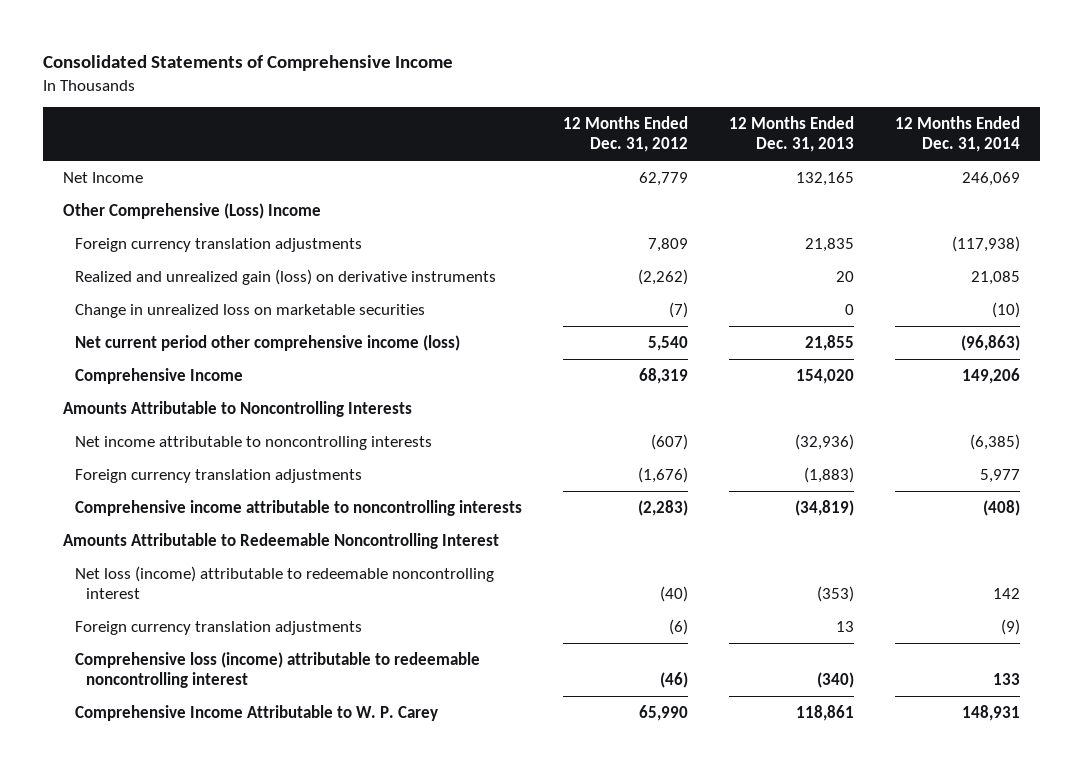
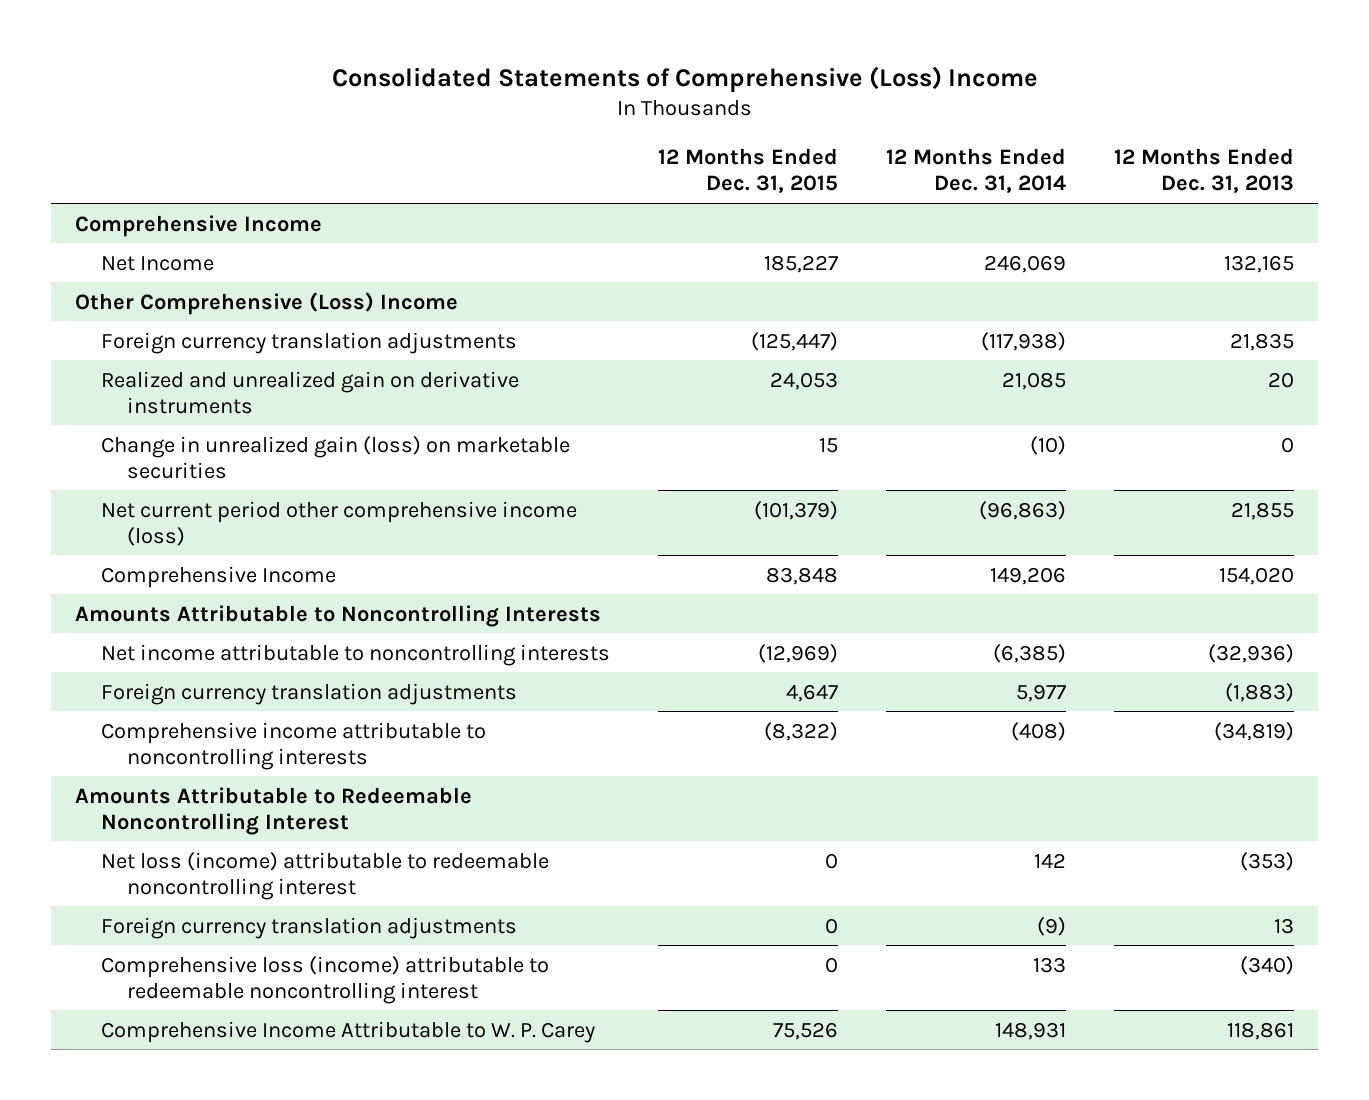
[42,55,453,72] Consolidated Statements of Comprehensive Income -> [331,65,1038,93] Consolidated Statements of Comprehensive (Loss) Income
[562,115,688,153] 12 Months Ended Dec. 31, 2012 -> none
none -> [658,148,839,194] 12 Months Ended Dec. 31, 2015
none -> [75,214,323,237] Comprehensive Income
[74,268,496,285] Realized and unrealized gain (loss) on derivative instruments -> [101,370,520,414] Realized and unrealized gain on derivative instruments
[74,303,425,318] Change in unrealized loss on marketable securities -> [101,435,571,479] Change in unrealized gain (loss) on marketable securities

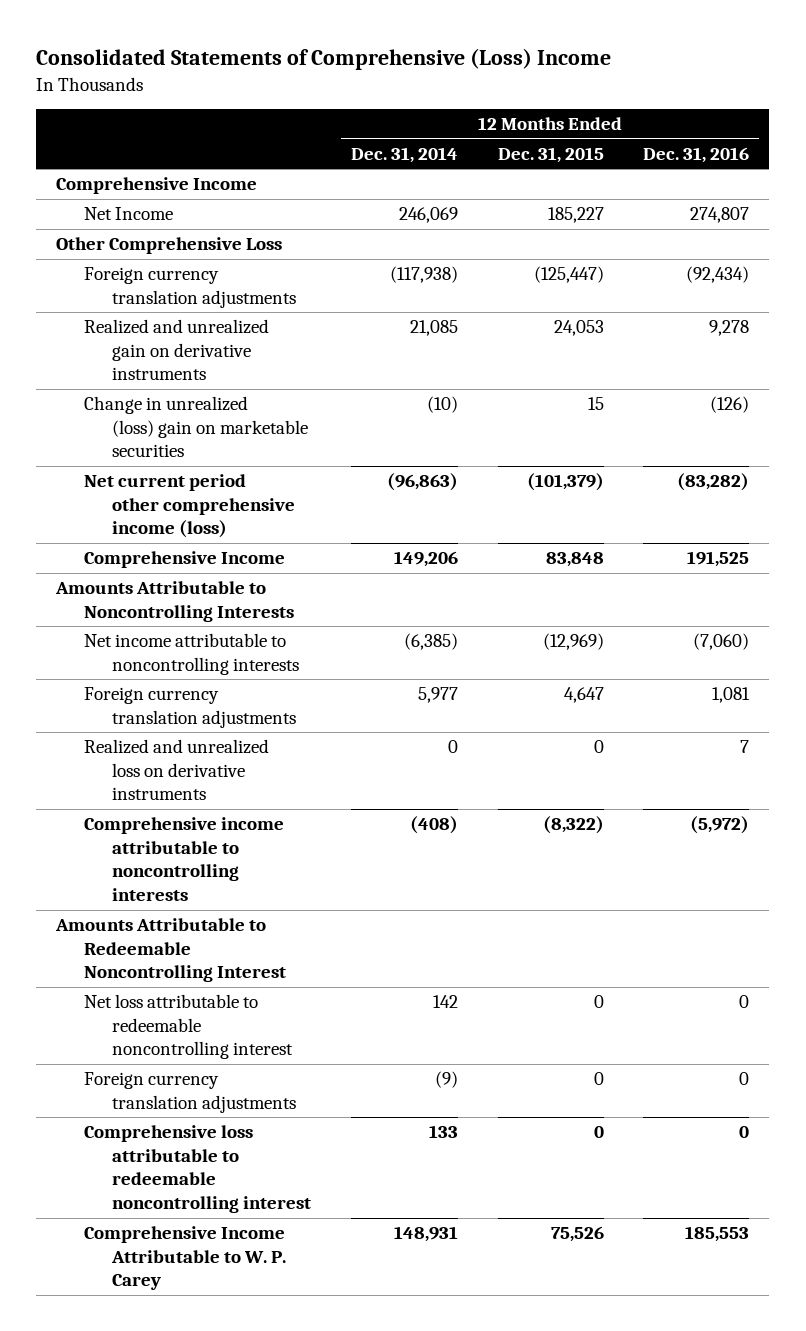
[1114,148,1295,194] 12 Months Ended Dec. 31, 2013 -> none
none -> [643,146,750,163] Dec. 31, 2016
[75,291,459,315] Other Comprehensive (Loss) Income -> [56,237,283,255] Other Comprehensive Loss
[101,435,571,479] Change in unrealized gain (loss) on marketable securities -> [84,396,309,458] Change in unrealized (loss) gain on marketable securities
none -> [84,739,270,801] Realized and unrealized loss on derivative instruments
[101,851,550,900] Net loss (income) attributable to redeemable noncontrolling interest -> [84,994,294,1060] Net loss attributable to redeemable noncontrolling interest
[101,955,550,1004] Comprehensive loss (income) attributable to redeemable noncontrolling interest -> [84,1125,312,1214] Comprehensive loss attributable to redeemable noncontrolling interest

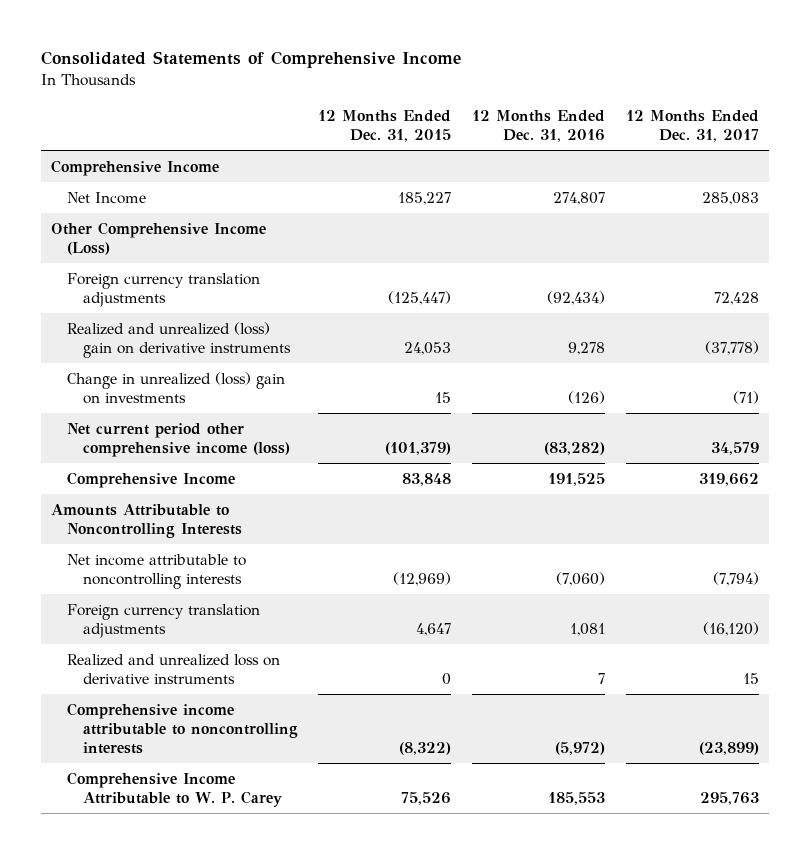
[36,48,612,71] Consolidated Statements of Comprehensive (Loss) Income -> [40,51,461,69] Consolidated Statements of Comprehensive Income
[350,146,458,163] Dec. 31, 2014 -> none
none -> [625,110,759,143] 12 Months Ended Dec. 31, 2017
[56,237,283,255] Other Comprehensive Loss -> [50,221,266,255] Other Comprehensive Income (Loss)
[84,319,270,381] Realized and unrealized gain on derivative instruments -> [66,321,291,358] Realized and unrealized (loss) gain on derivative instruments
[84,396,309,458] Change in unrealized (loss) gain on marketable securities -> [66,371,285,404] Change in unrealized (loss) gain on investments
[55,918,287,983] Amounts Attributable to Redeemable Noncontrolling Interest -> none
[84,994,294,1060] Net loss attributable to redeemable noncontrolling interest -> none
[84,1072,297,1113] Foreign currency translation adjustments -> none
[84,1125,312,1214] Comprehensive loss attributable to redeemable noncontrolling interest -> none

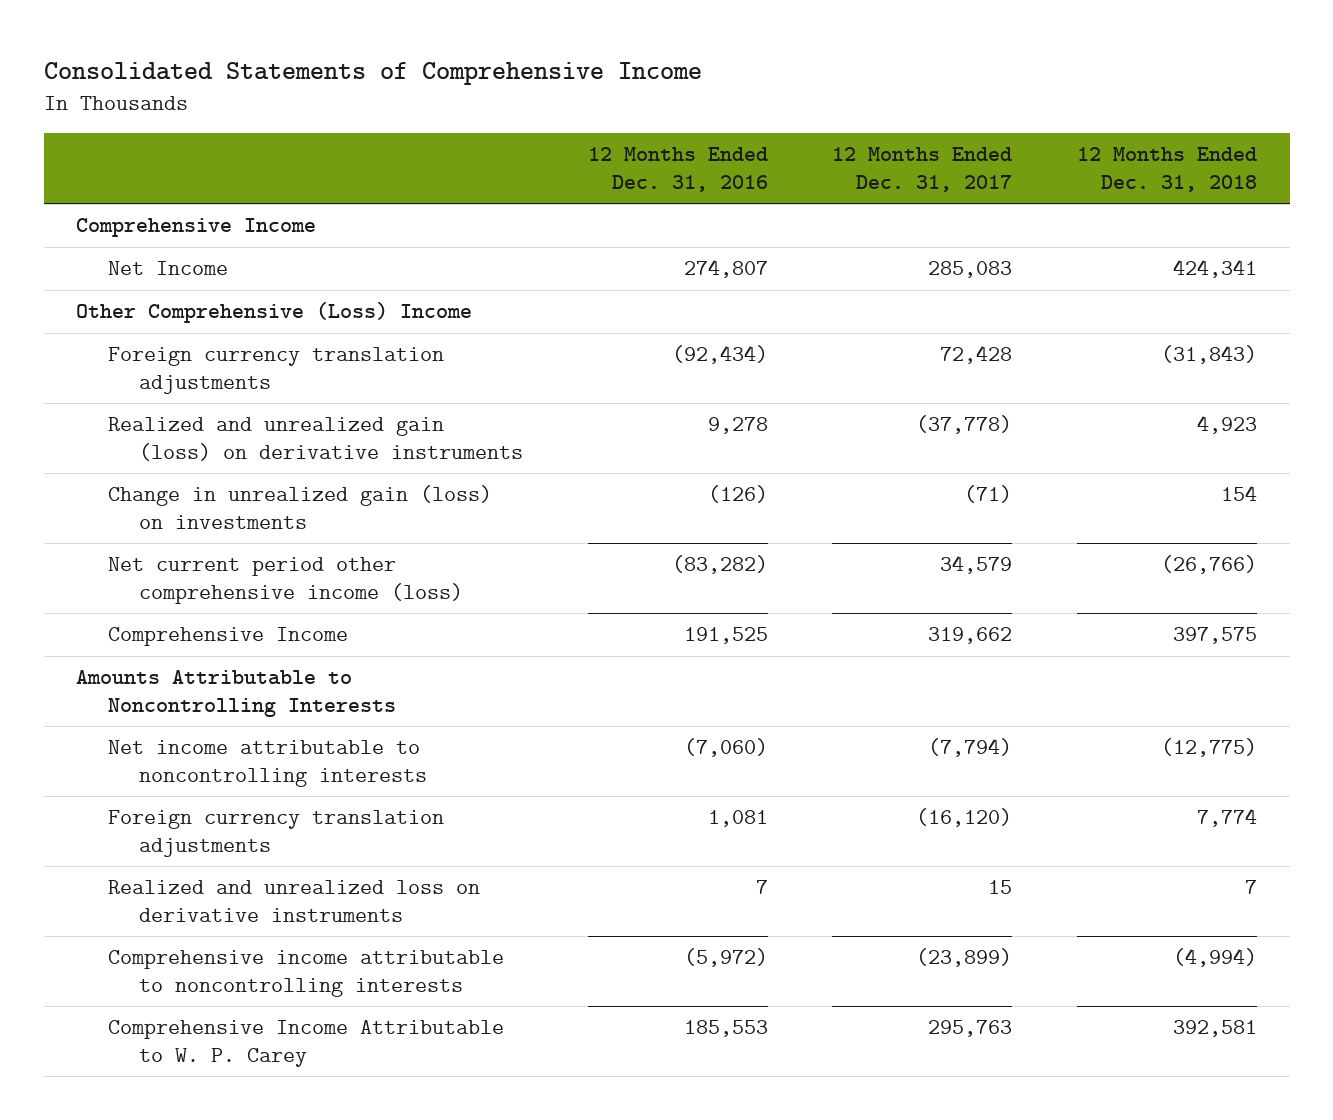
[318,110,452,143] 12 Months Ended Dec. 31, 2015 -> none
none -> [1077,147,1258,192] 12 Months Ended Dec. 31, 2018
[50,221,266,255] Other Comprehensive Income (Loss) -> [76,302,473,324] Other Comprehensive (Loss) Income
[66,321,291,358] Realized and unrealized (loss) gain on derivative instruments -> [107,417,524,461] Realized and unrealized gain (loss) on derivative instruments
[66,371,285,404] Change in unrealized (loss) gain on investments -> [107,485,492,529] Change in unrealized gain (loss) on investments

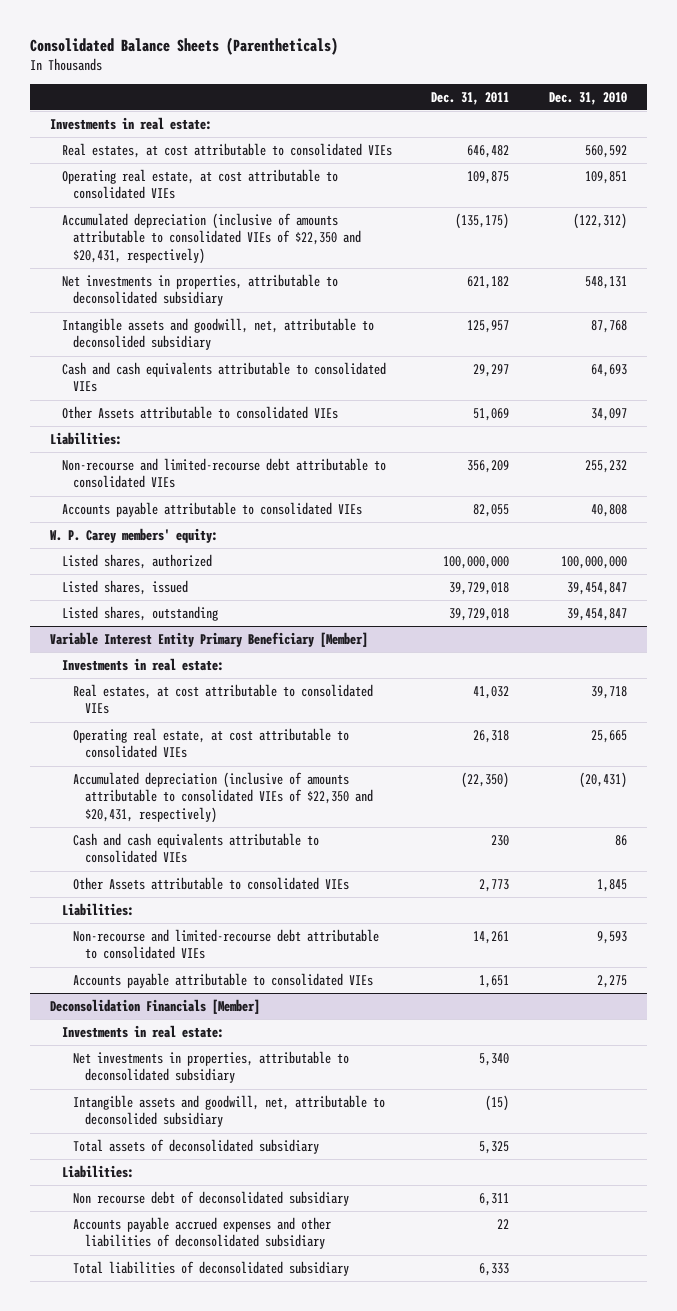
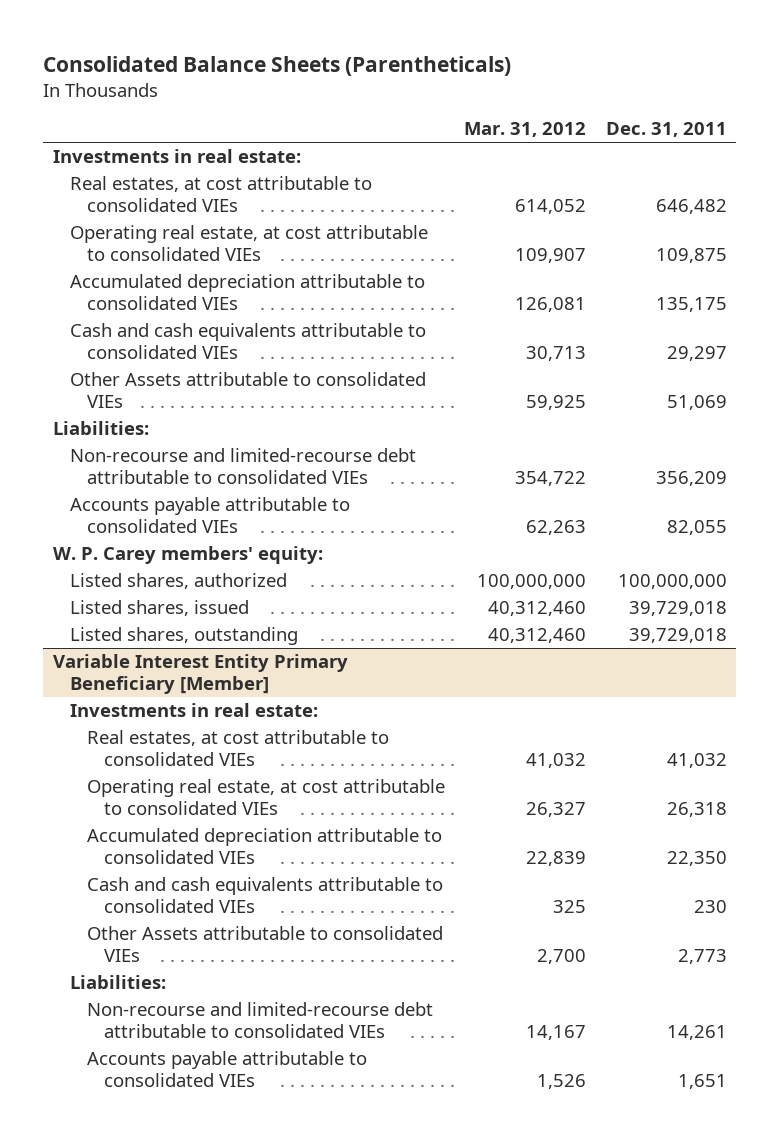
[548,91,627,105] Dec. 31, 2010 -> none
none -> [464,122,587,138] Mar. 31, 2012
[61,273,338,307] Net investments in properties, attributable to deconsolidated subsidiary -> none
[61,317,374,351] Intangible assets and goodwill, net, attributable to deconsolided subsidiary -> none
[61,212,362,264] Accumulated depreciation (inclusive of amounts attributable to consolidated VIEs of $22,350 and $20,431, respectively) -> [69,274,425,310] Accumulated depreciation attributable to consolidated VIEs
[455,212,510,229] (135,175) -> [655,296,727,312] 135,175
[73,771,374,823] Accumulated depreciation (inclusive of amounts attributable to consolidated VIEs of $22,350 and $20,431, respectively) -> [86,828,442,864] Accumulated depreciation attributable to consolidated VIEs
[461,771,510,788] (22,350) -> [666,850,727,866] 22,350
[49,998,260,1014] Deconsolidation Financials [Member] -> none
[61,1024,224,1038] Investments in real estate: -> none
[73,1050,350,1084] Net investments in properties, attributable to deconsolidated subsidiary -> none
[73,1094,386,1128] Intangible assets and goodwill, net, attributable to deconsolided subsidiary -> none
[73,1138,320,1154] Total assets of deconsolidated subsidiary -> none
[61,1164,134,1178] Liabilities: -> none
[73,1190,350,1206] Non recourse debt of deconsolidated subsidiary -> none
[73,1216,332,1250] Accounts payable accrued expenses and other liabilities of deconsolidated subsidiary -> none
[73,1260,350,1276] Total liabilities of deconsolidated subsidiary -> none

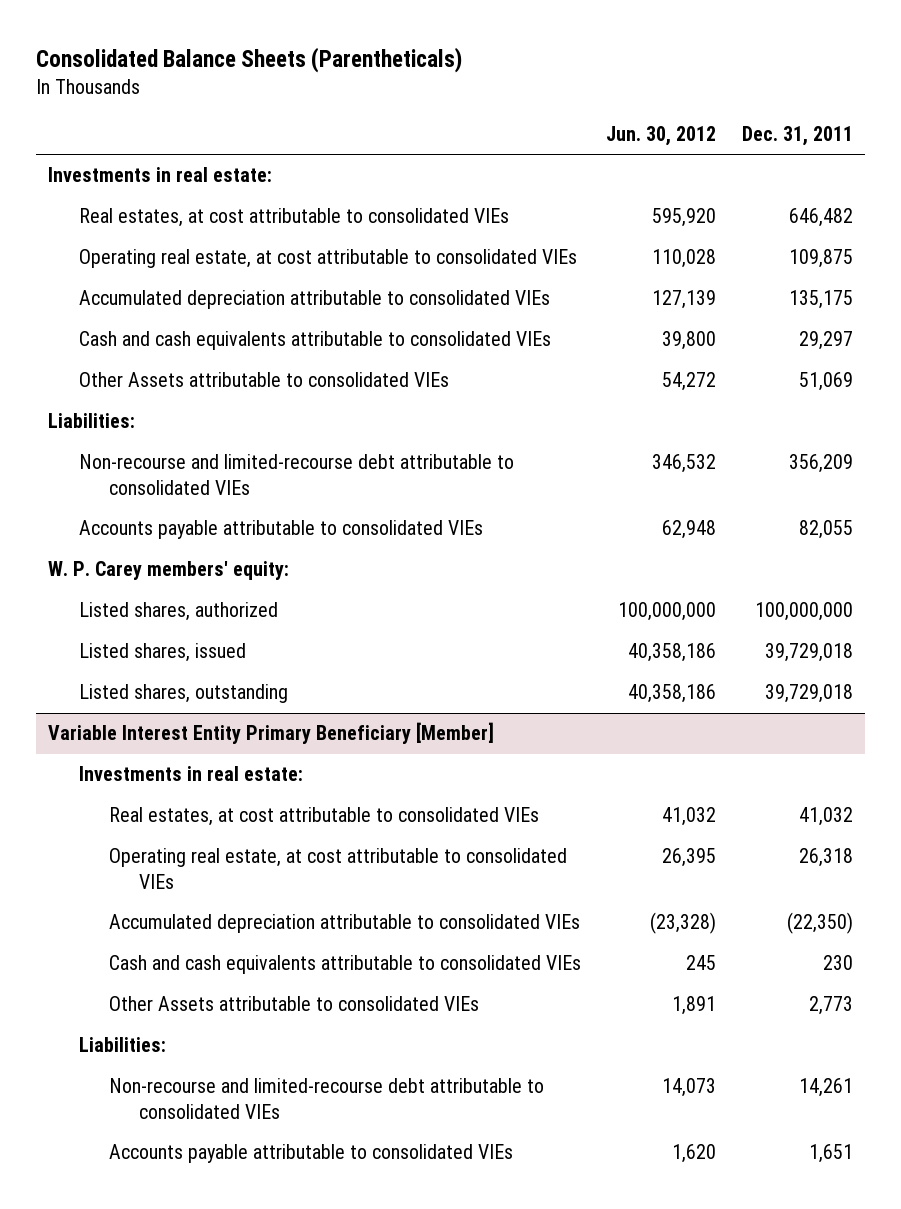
[464,122,587,138] Mar. 31, 2012 -> none
none -> [606,126,717,147] Jun. 30, 2012
[666,850,727,866] 22,350 -> [786,912,853,935] (22,350)

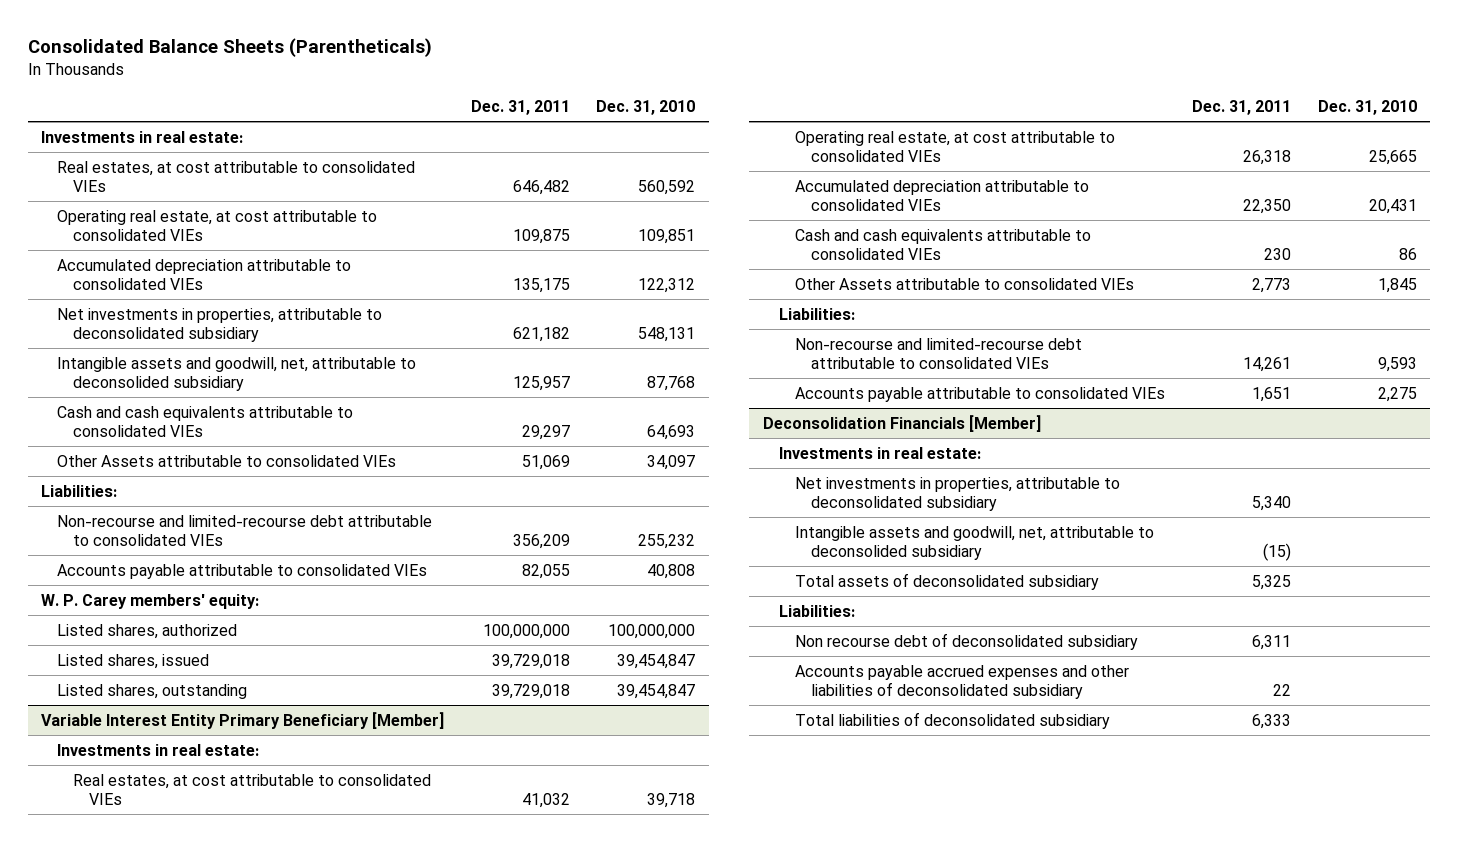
[606,126,717,147] Jun. 30, 2012 -> none
none -> [596,99,696,115] Dec. 31, 2010
none -> [56,307,382,342] Net investments in properties, attributable to deconsolidated subsidiary
none -> [56,356,416,391] Intangible assets and goodwill, net, attributable to deconsolided subsidiary
[786,912,853,935] (22,350) -> [1243,198,1292,214] 22,350
none -> [762,414,1041,432] Deconsolidation Financials [Member]
none -> [778,446,981,459] Investments in real estate:
none -> [794,476,1120,511] Net investments in properties, attributable to deconsolidated subsidiary
none -> [794,525,1154,560] Intangible assets and goodwill, net, attributable to deconsolided subsidiary
none -> [794,572,1099,590] Total assets of deconsolidated subsidiary
none -> [778,604,855,617] Liabilities:
none -> [794,632,1138,650] Non recourse debt of deconsolidated subsidiary
none -> [794,664,1129,699] Accounts payable accrued expenses and other liabilities of deconsolidated subsidiary
none -> [794,711,1110,729] Total liabilities of deconsolidated subsidiary

